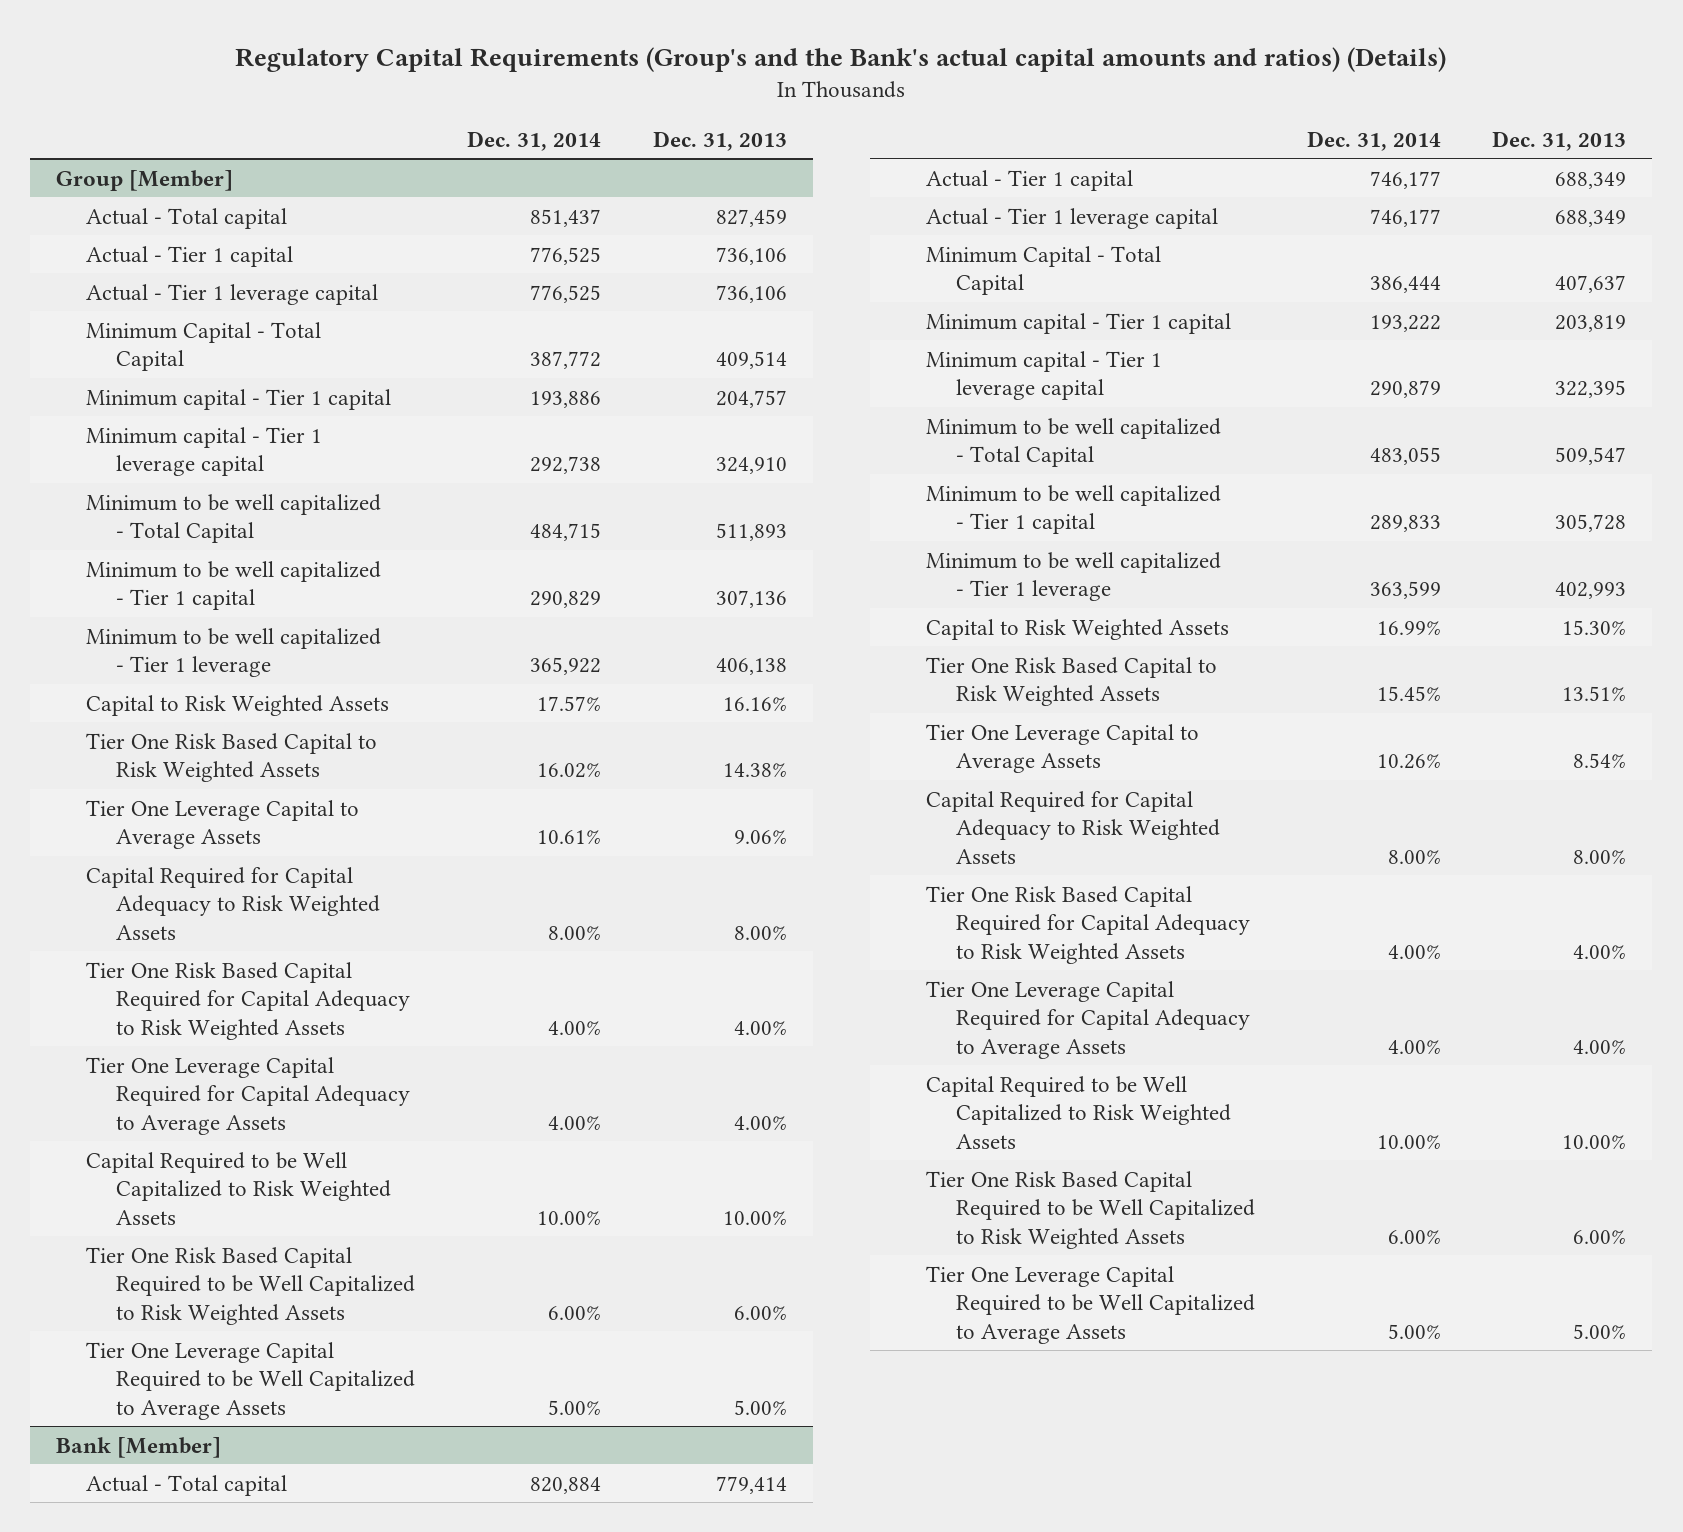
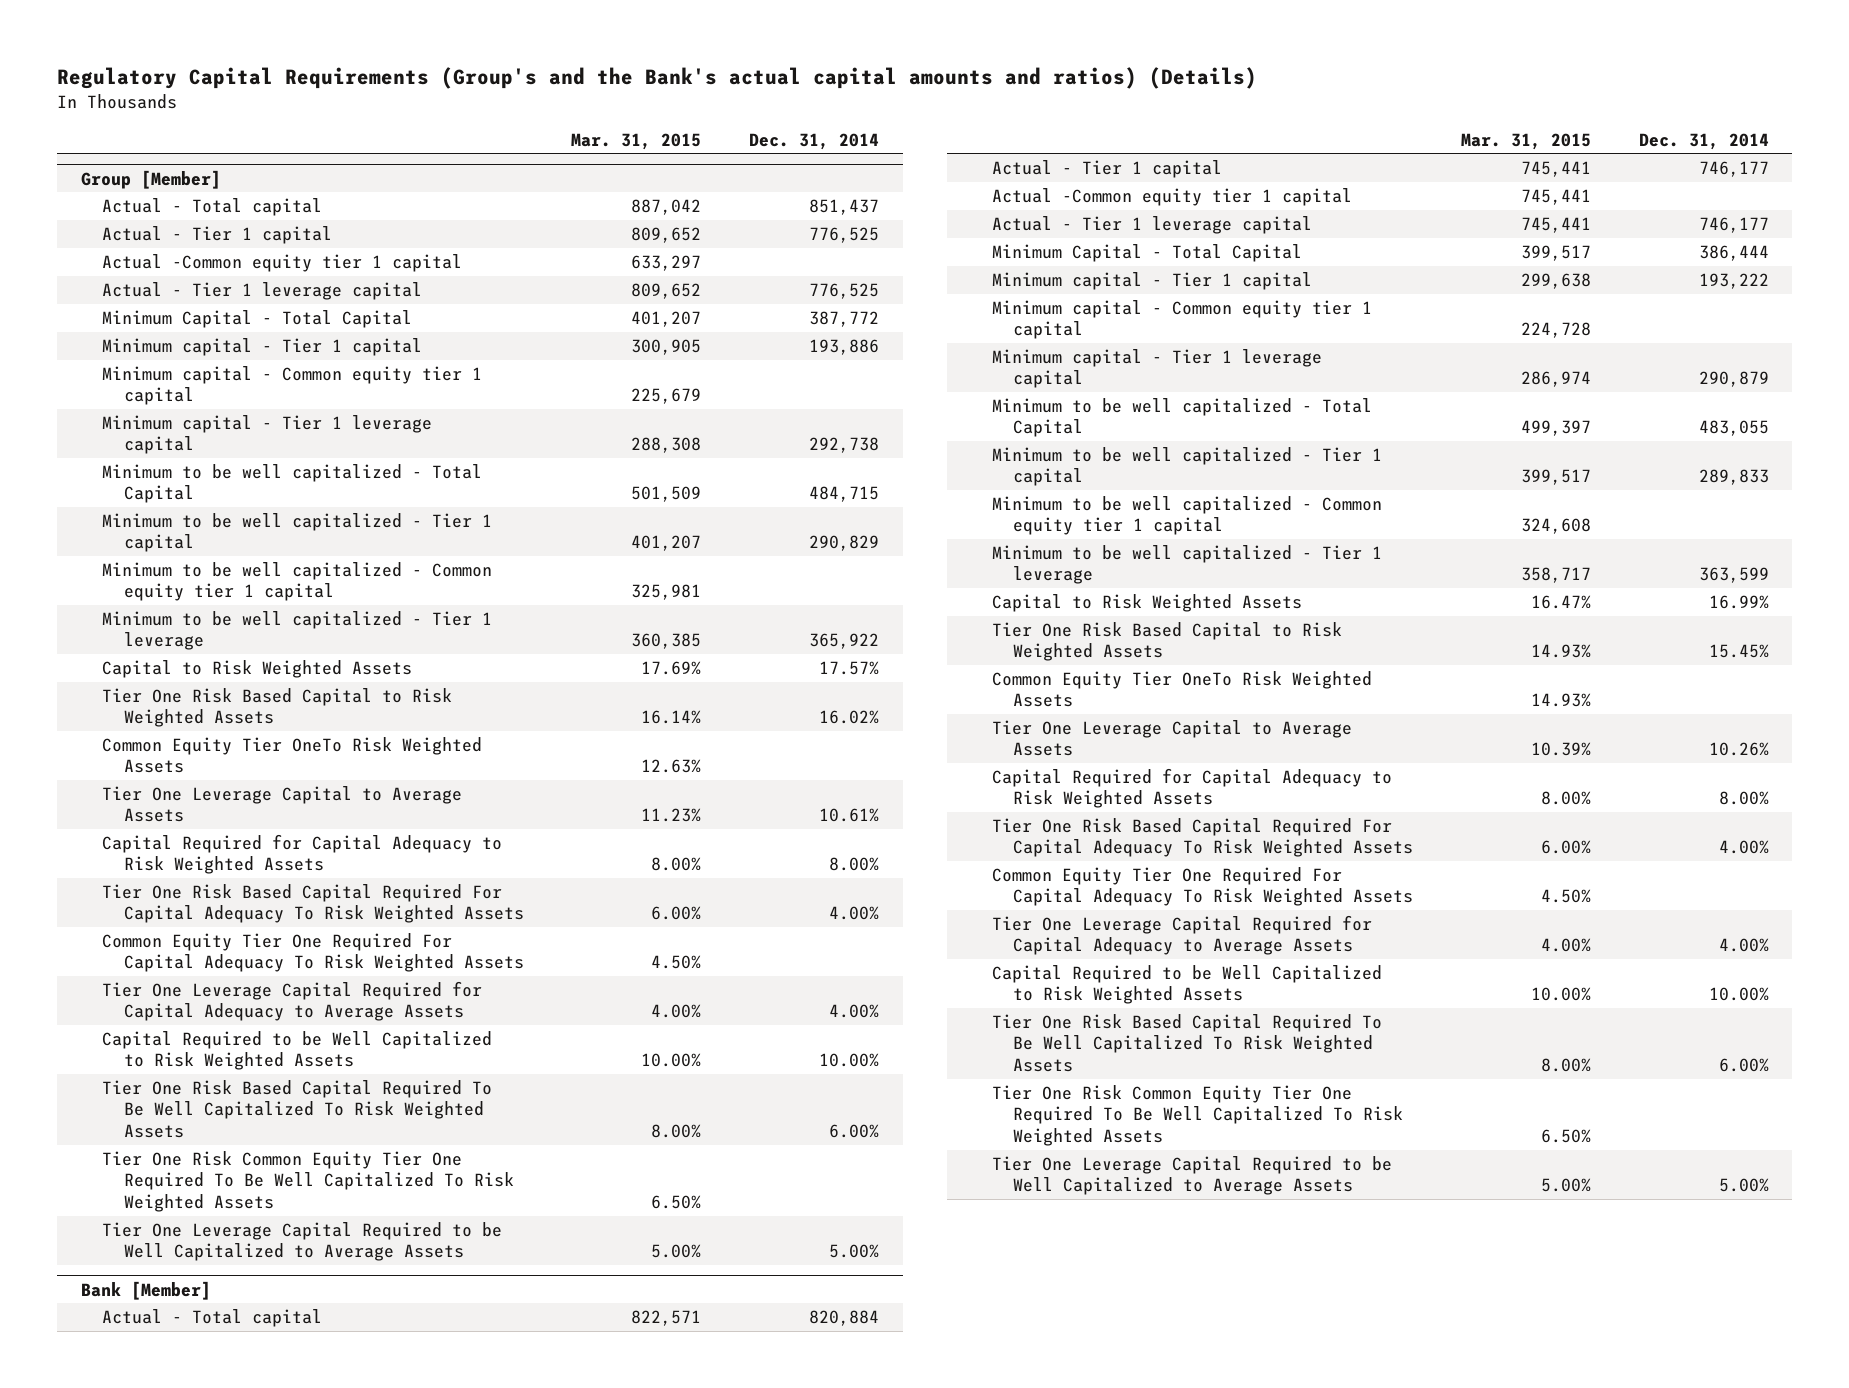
[652,130,787,151] Dec. 31, 2013 -> none
none -> [571,132,702,150] Mar. 31, 2015
none -> [102,253,463,272] Actual -Common equity tier 1 capital
none -> [102,365,483,406] Minimum capital - Common equity tier 1 capital
none -> [102,561,493,602] Minimum to be well capitalized - Common equity tier 1 capital
none -> [102,736,483,774] Common Equity Tier OneTo Risk Weighted Assets
[86,961,411,1040] Tier One Risk Based Capital Required for Capital Adequacy to Risk Weighted Assets -> [102,883,524,924] Tier One Risk Based Capital Required For Capital Adequacy To Risk Weighted Assets
none -> [102,932,524,973] Common Equity Tier One Required For Capital Adequacy To Risk Weighted Assets
[86,1246,416,1325] Tier One Risk Based Capital Required to be Well Capitalized to Risk Weighted Assets -> [102,1079,493,1139] Tier One Risk Based Capital Required To Be Well Capitalized To Risk Weighted Assets
none -> [102,1150,514,1213] Tier One Risk Common Equity Tier One Required To Be Well Capitalized To Risk Weighted Assets
none -> [991,187,1352,206] Actual -Common equity tier 1 capital
none -> [991,299,1372,340] Minimum capital - Common equity tier 1 capital
none -> [991,495,1382,536] Minimum to be well capitalized - Common equity tier 1 capital
none -> [991,670,1372,708] Common Equity Tier OneTo Risk Weighted Assets
[925,885,1251,964] Tier One Risk Based Capital Required for Capital Adequacy to Risk Weighted Assets -> [991,817,1414,858] Tier One Risk Based Capital Required For Capital Adequacy To Risk Weighted Assets
none -> [991,866,1414,907] Common Equity Tier One Required For Capital Adequacy To Risk Weighted Assets
[925,1170,1256,1249] Tier One Risk Based Capital Required to be Well Capitalized to Risk Weighted Assets -> [991,1013,1382,1073] Tier One Risk Based Capital Required To Be Well Capitalized To Risk Weighted Assets
none -> [991,1084,1404,1147] Tier One Risk Common Equity Tier One Required To Be Well Capitalized To Risk Weighted Assets

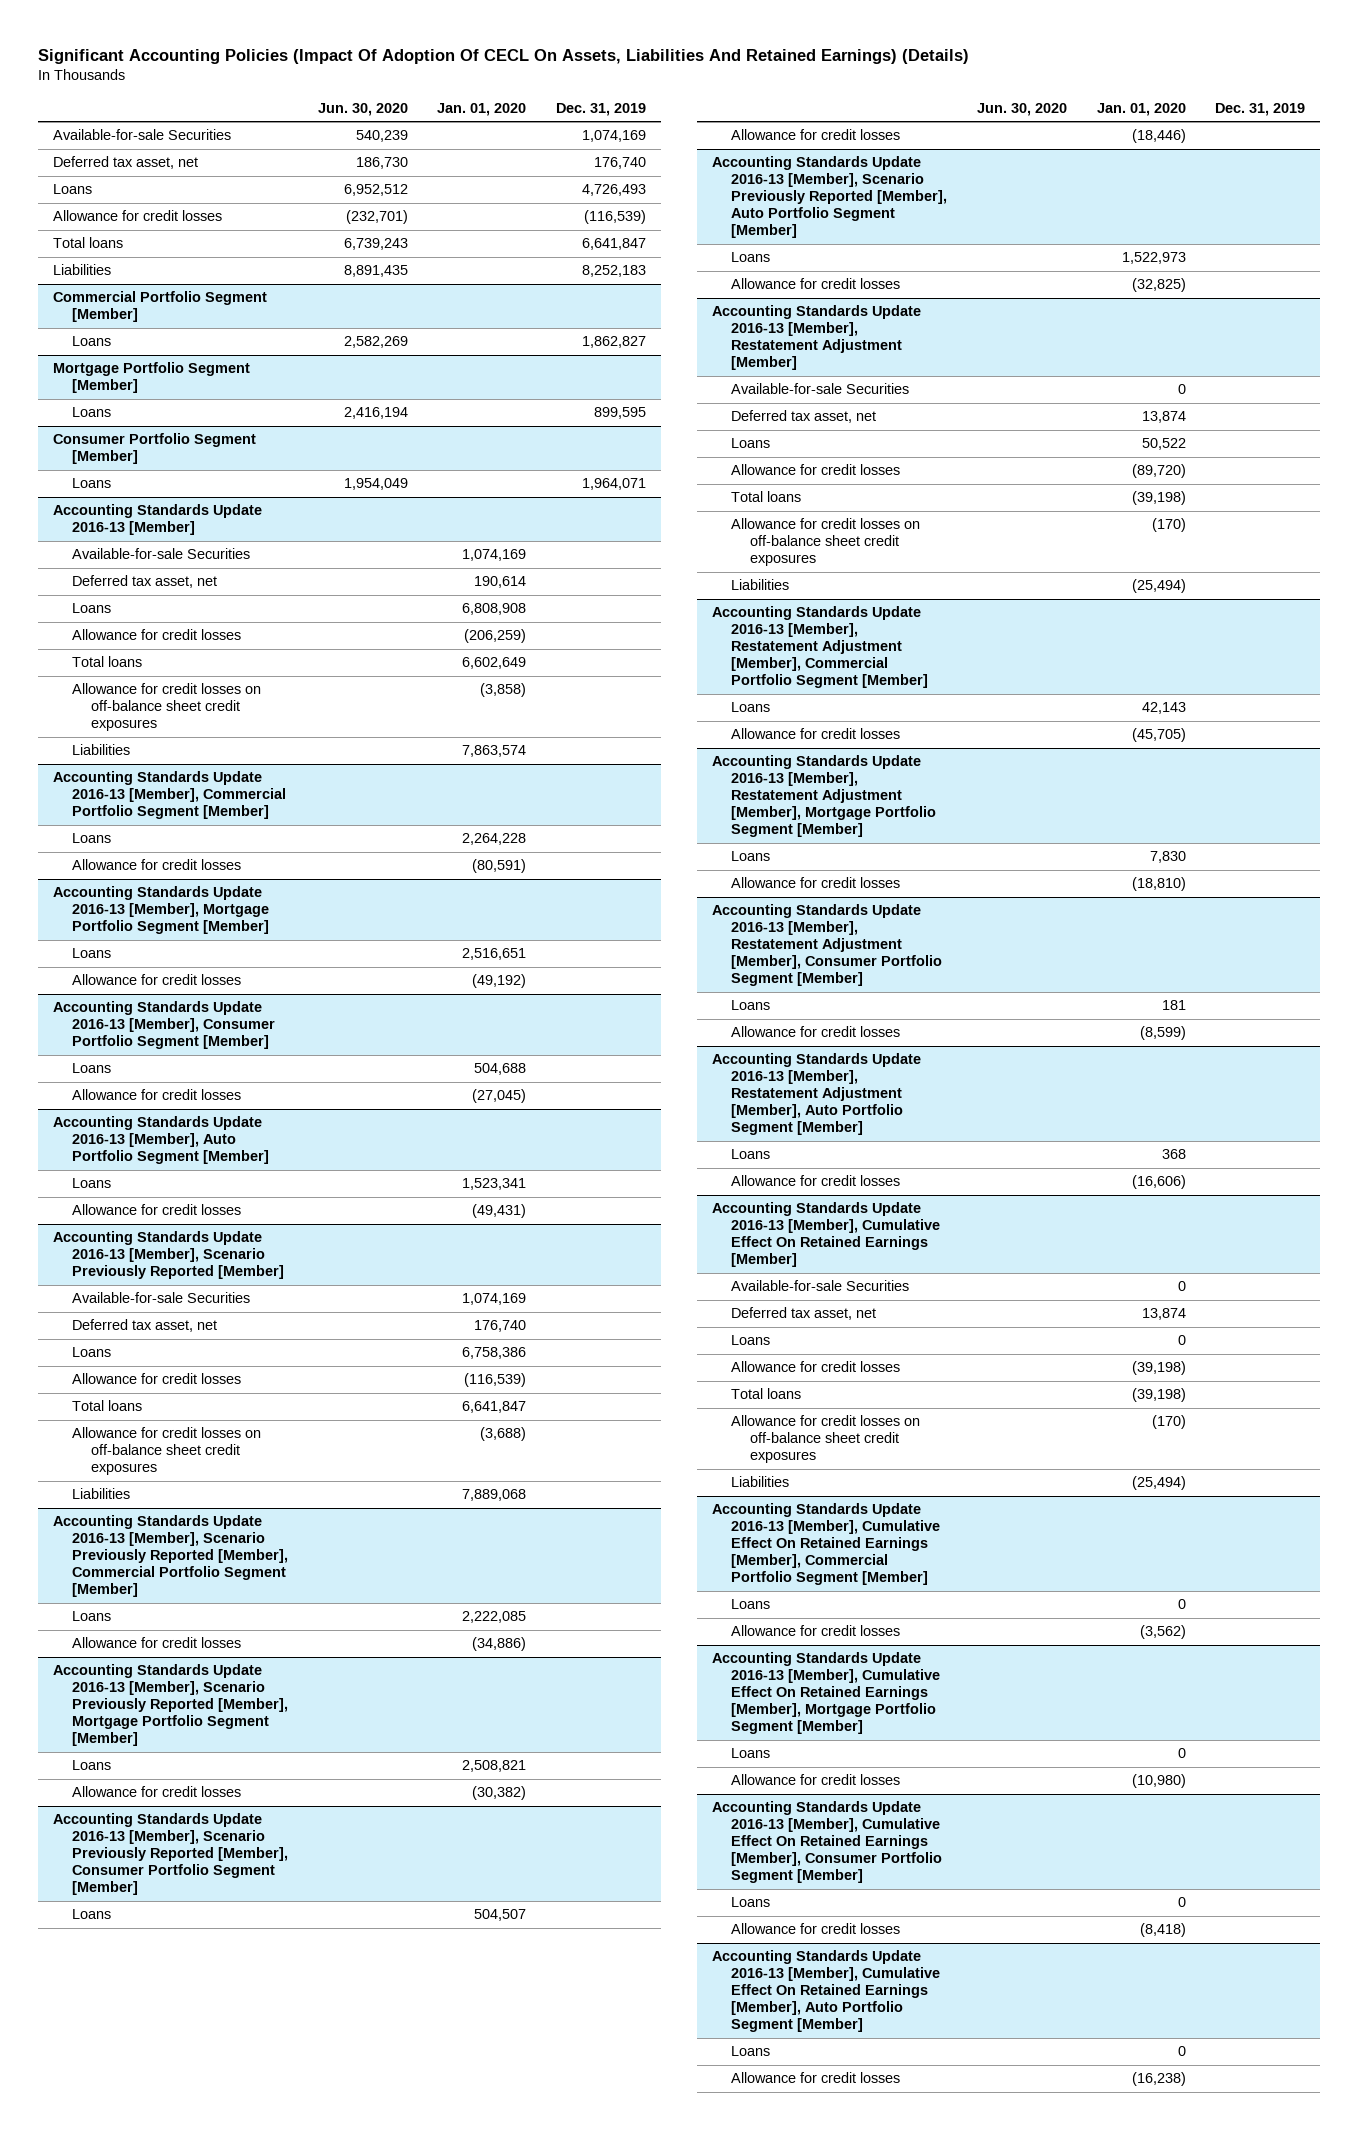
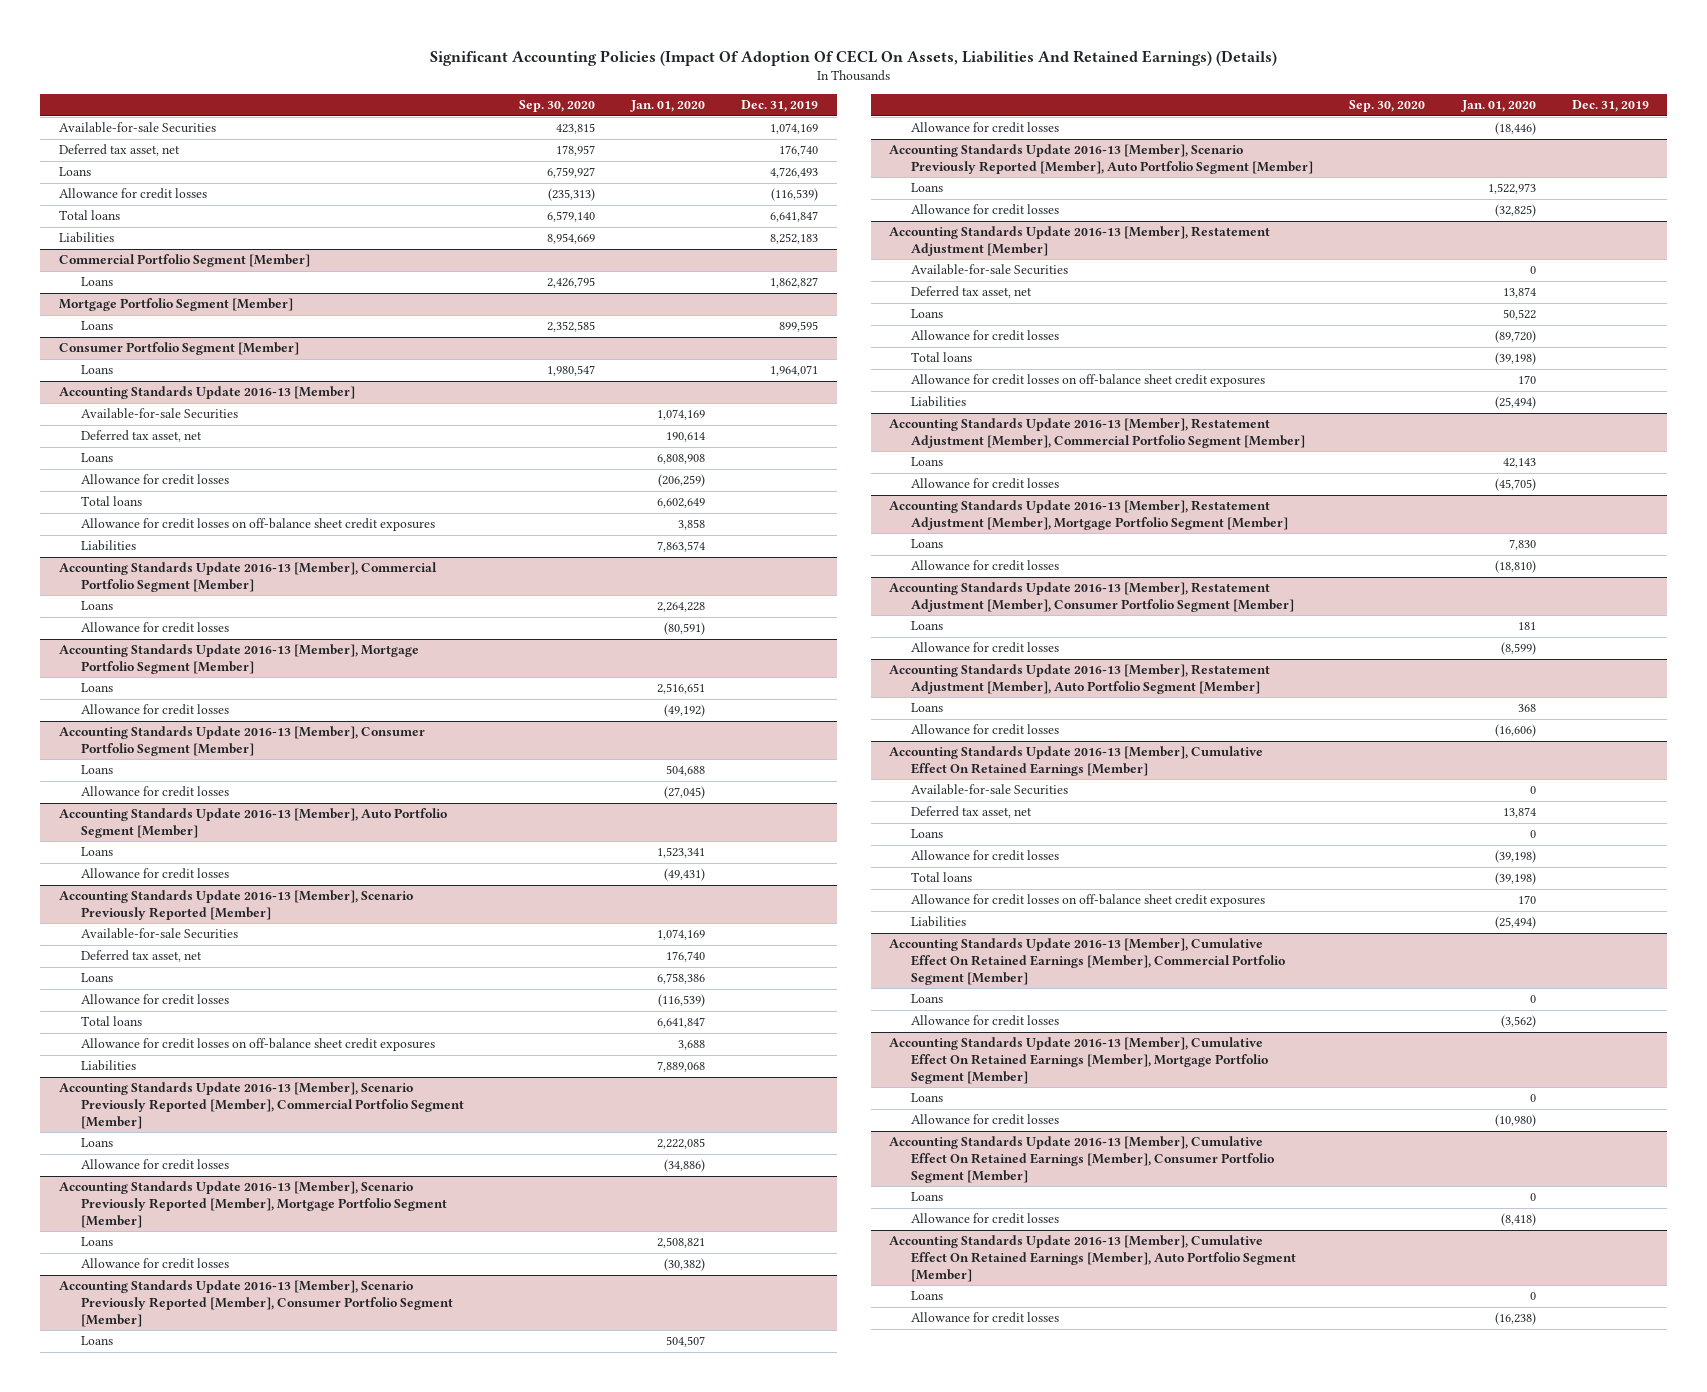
[317,102,408,116] Jun. 30, 2020 -> none
none -> [518,100,595,113] Sep. 30, 2020
[480,683,527,698] (3,858) -> [678,519,706,531] 3,858
[480,1427,527,1442] (3,688) -> [678,1040,706,1051] 3,688
[1151,518,1186,533] (170) -> [1517,375,1536,385] 170
[1151,1415,1186,1430] (170) -> [1517,895,1536,905] 170

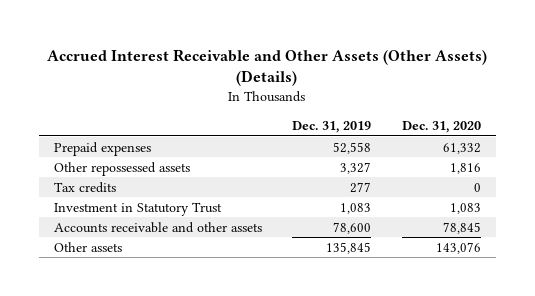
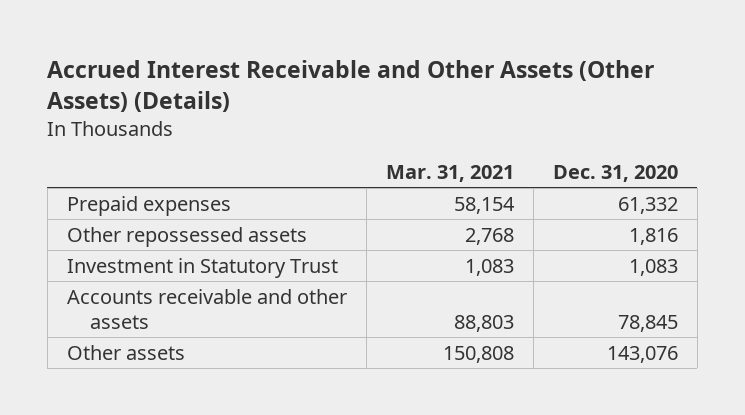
[292,121,372,134] Dec. 31, 2019 -> none
none -> [385,164,514,182] Mar. 31, 2021
[53,181,116,193] Tax credits -> none

